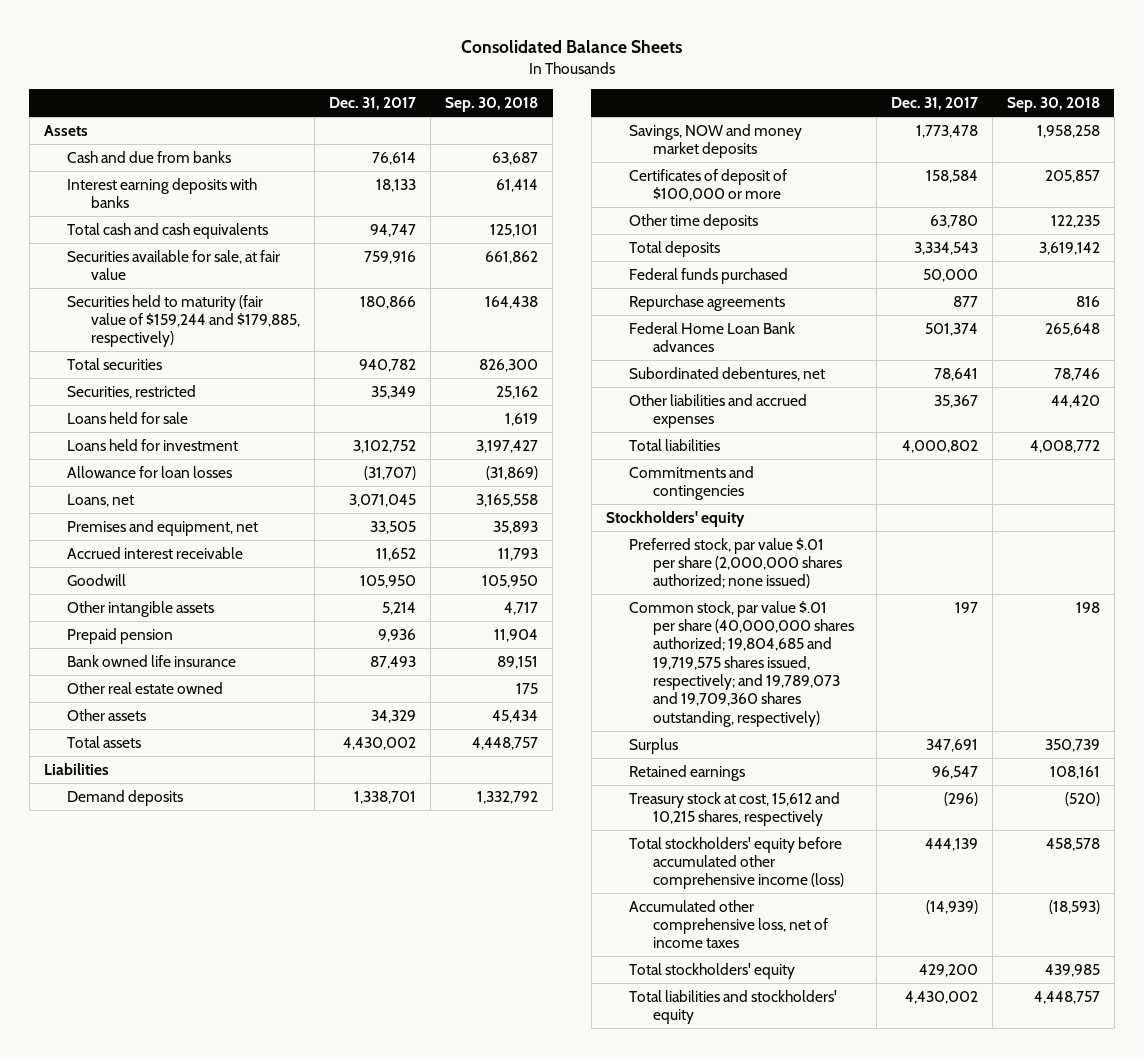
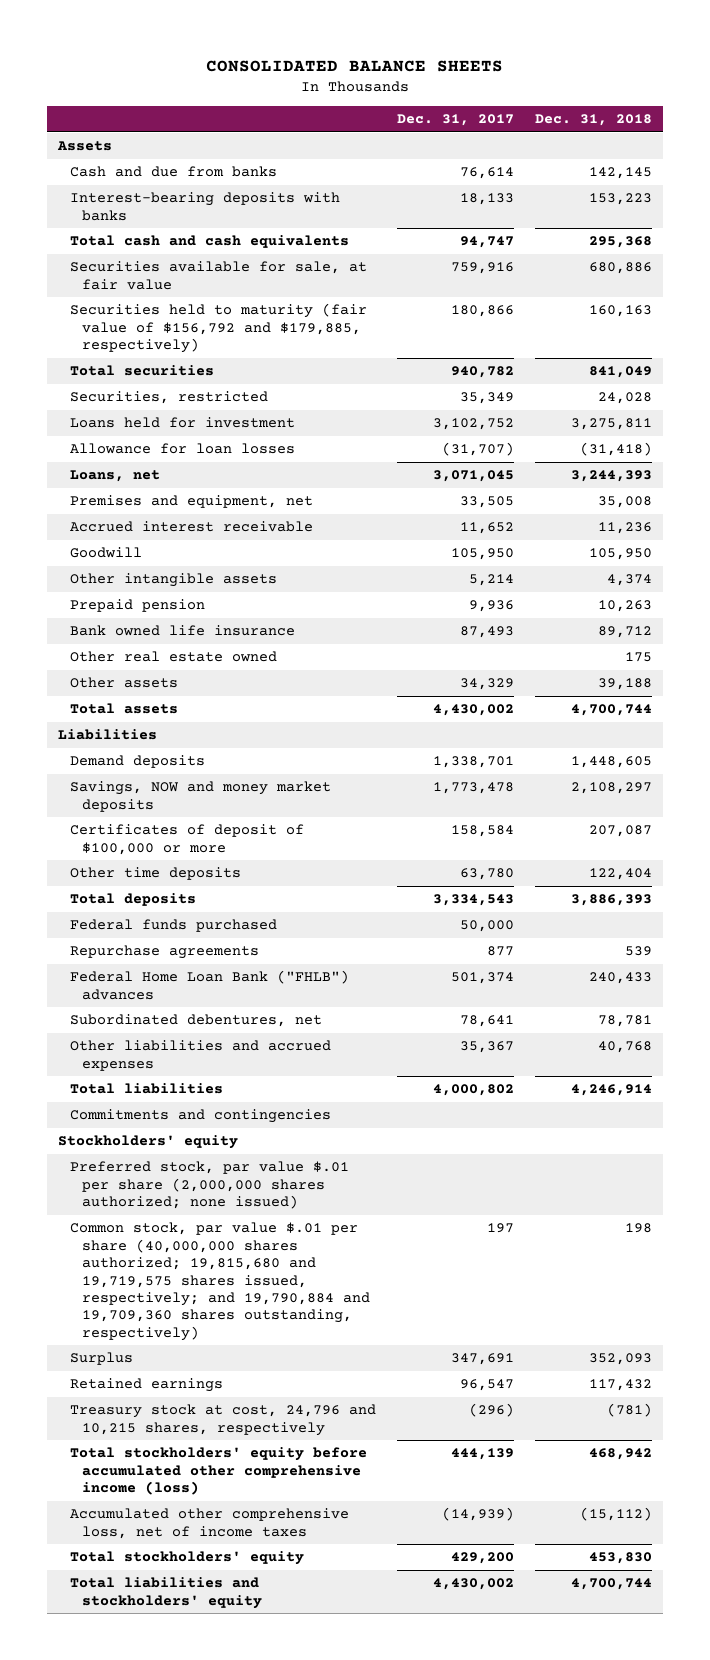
[460,40,682,54] Consolidated Balance Sheets -> [205,59,503,72] CONSOLIDATED BALANCE SHEETS
[445,97,539,113] Sep. 30, 2018 -> none
none -> [535,114,653,127] Dec. 31, 2018
[67,177,258,209] Interest earning deposits with banks -> [69,192,340,221] Interest-bearing deposits with banks
[67,294,300,348] Securities held to maturity (fair value of $159,244 and $179,885, respectively) -> [69,303,367,354] Securities held to maturity (fair value of $156,792 and $179,885, respectively)
[67,411,189,424] Loans held for sale -> none
[629,321,796,353] Federal Home Loan Bank advances -> [69,970,349,1000] Federal Home Loan Bank ("FHLB") advances
[629,600,854,727] Common stock, par value $.01 per share (40,000,000 shares authorized; 19,804,685 and 19,719,575 shares issued, respectively; and 19,789,073 and 19,709,360 shares outstanding, respectively) -> [69,1222,370,1341] Common stock, par value $.01 per share (40,000,000 shares authorized; 19,815,680 and 19,719,575 shares issued, respectively; and 19,790,884 and 19,709,360 shares outstanding, respectively)
[629,791,841,827] Treasury stock at cost, 15,612 and 10,215 shares, respectively -> [69,1404,376,1436] Treasury stock at cost, 24,796 and 10,215 shares, respectively

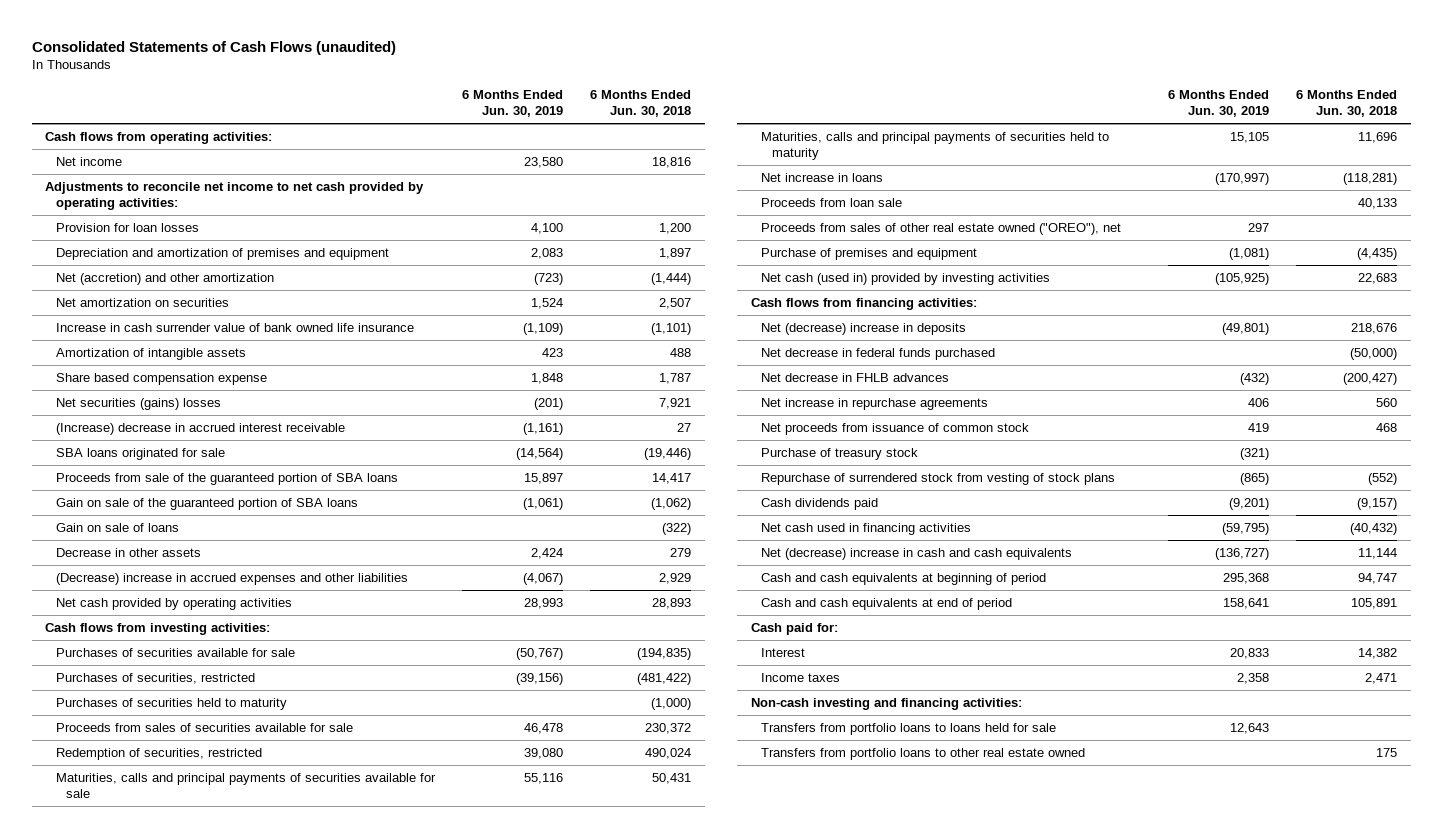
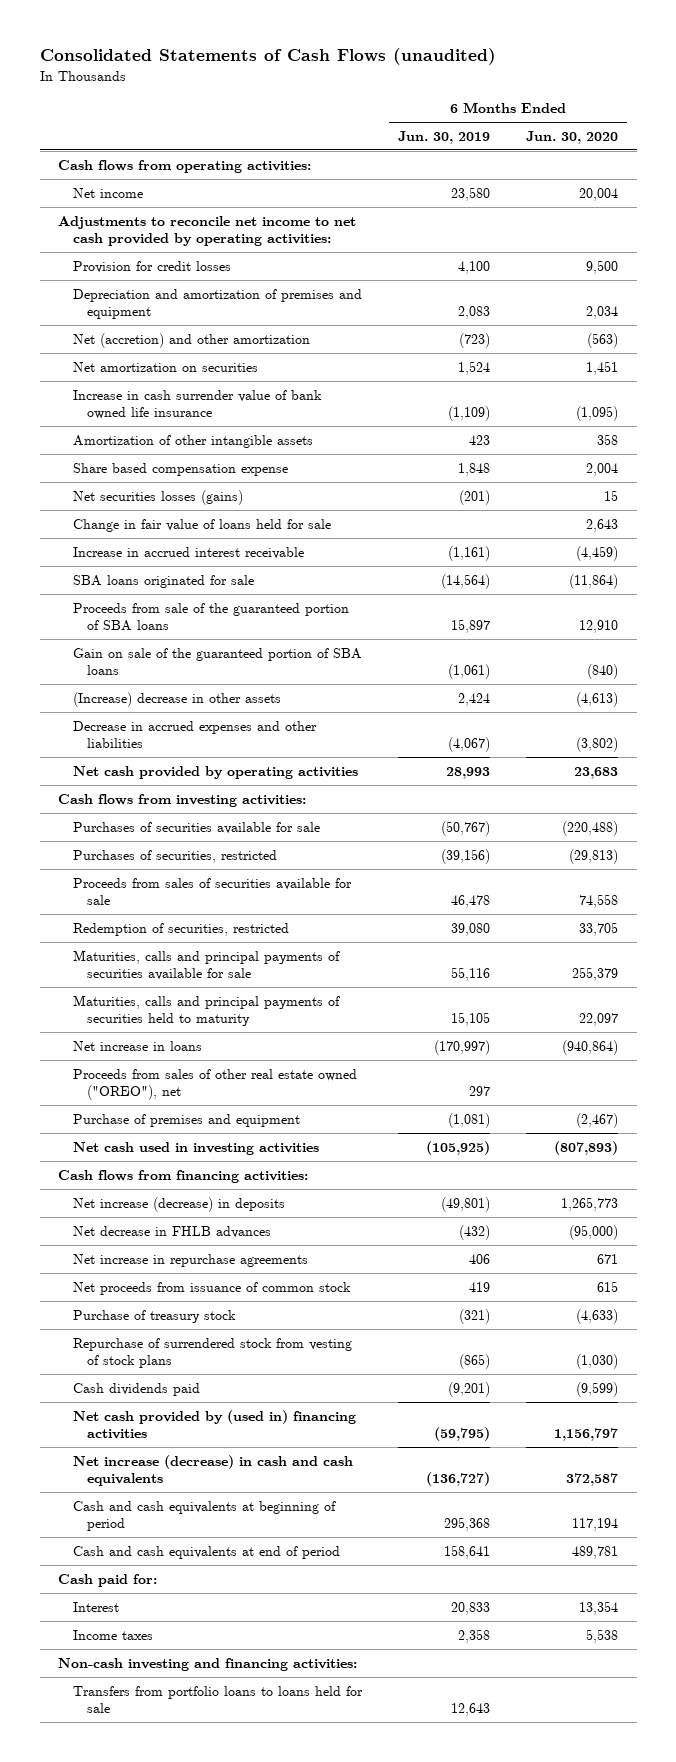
[590,90,692,118] 6 Months Ended Jun. 30, 2018 -> none
none -> [526,130,619,144] Jun. 30, 2020
[55,222,199,232] Provision for loan losses -> [72,260,231,273] Provision for credit losses
[55,347,246,360] Amortization of intangible assets -> [72,434,313,448] Amortization of other intangible assets
[55,397,221,410] Net securities (gains) losses -> [72,489,243,505] Net securities losses (gains)
none -> [72,518,331,532] Change in fair value of loans held for sale
[55,422,345,435] (Increase) decrease in accrued interest receivable -> [72,546,304,559] Increase in accrued interest receivable
[55,522,179,532] Gain on sale of loans -> none
[55,547,201,557] Decrease in other assets -> [72,691,281,707] (Increase) decrease in other assets
[55,572,408,585] (Decrease) increase in accrued expenses and other liabilities -> [72,720,317,748] Decrease in accrued expenses and other liabilities
[55,697,287,710] Purchases of securities held to maturity -> none
[761,197,903,207] Proceeds from loan sale -> none
[761,272,1051,285] Net cash (used in) provided by investing activities -> [72,1141,319,1155] Net cash used in investing activities
[761,347,996,360] Net decrease in federal funds purchased -> none
[761,322,967,335] Net (decrease) increase in deposits -> [72,1196,285,1212] Net increase (decrease) in deposits
[761,522,972,535] Net cash used in financing activities -> [72,1409,356,1439] Net cash provided by (used in) financing activities
[761,547,1073,560] Net (decrease) increase in cash and cash equivalents -> [72,1454,353,1486] Net increase (decrease) in cash and cash equivalents
[761,747,1086,760] Transfers from portfolio loans to other real estate owned -> none

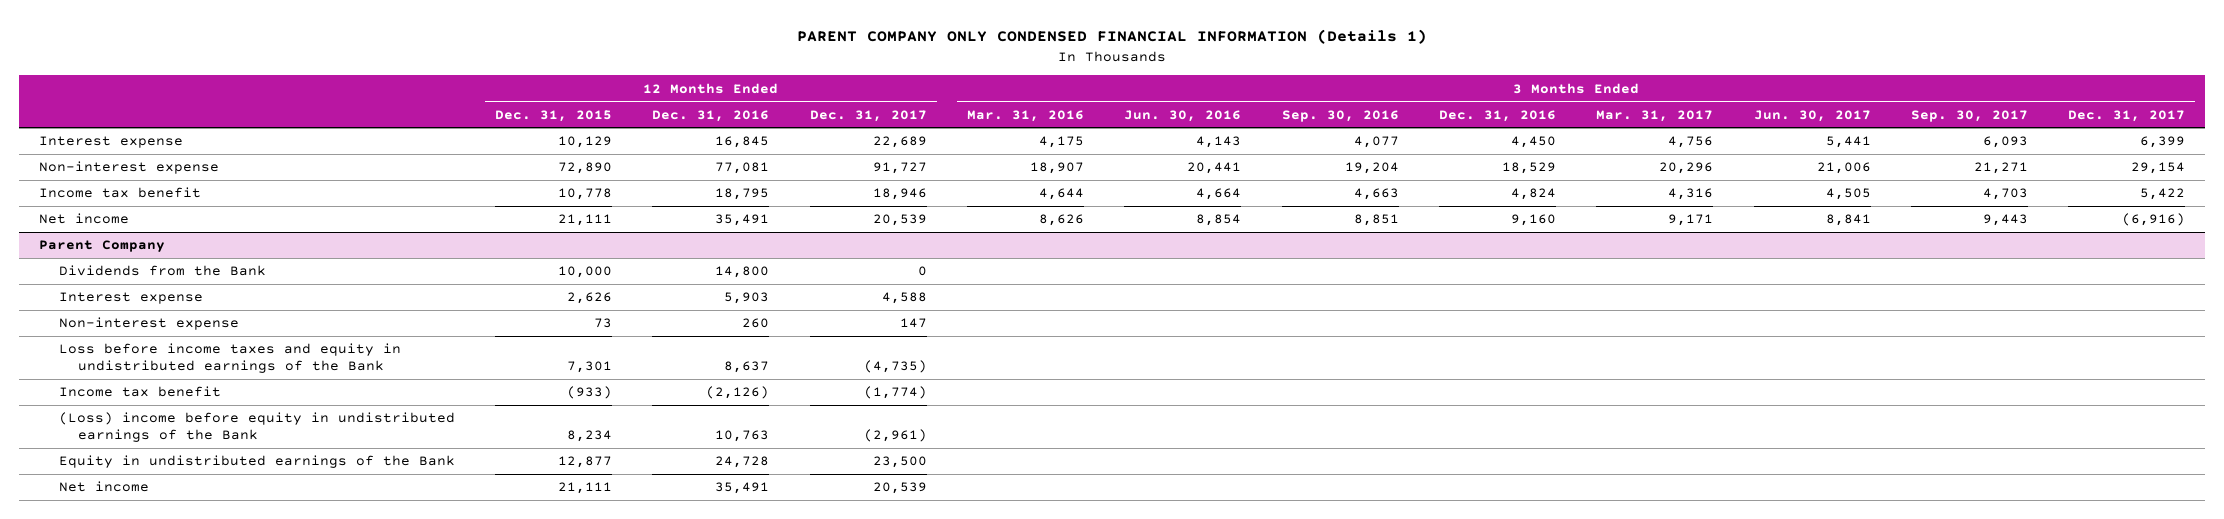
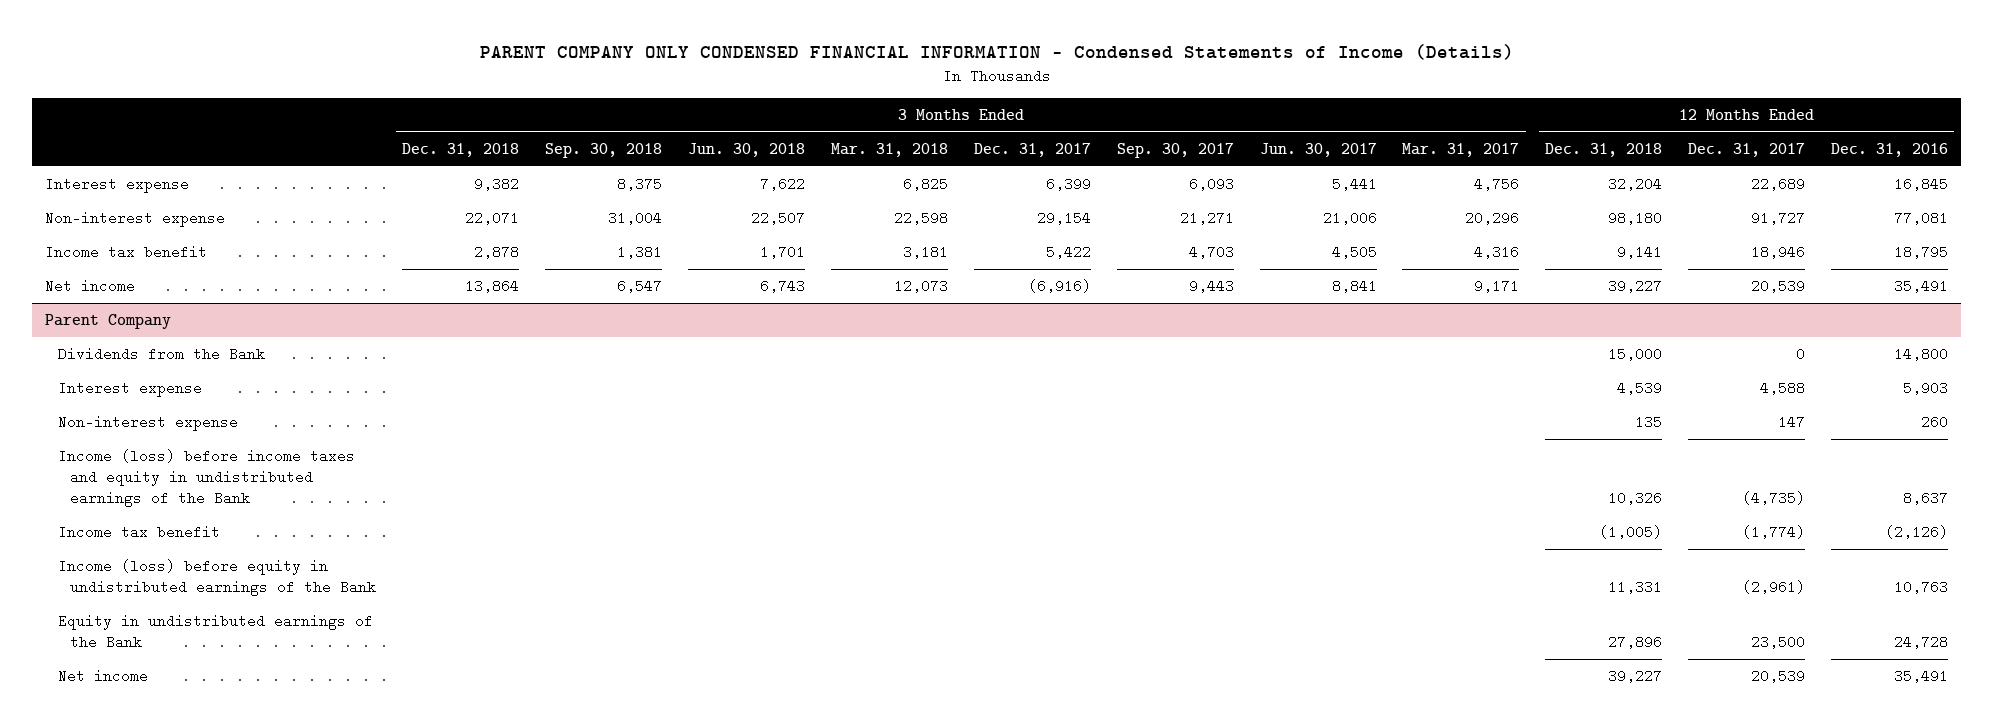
[797,29,1428,45] PARENT COMPANY ONLY CONDENSED FINANCIAL INFORMATION (Details 1) -> [479,44,1514,61] PARENT COMPANY ONLY CONDENSED FINANCIAL INFORMATION - Condensed Statements of Income (Details)
[494,109,612,122] Dec. 31, 2015 -> none
[966,109,1084,122] Mar. 31, 2016 -> none
[1124,109,1242,122] Jun. 30, 2016 -> none
[1281,109,1399,122] Sep. 30, 2016 -> none
[1438,109,1556,122] Dec. 31, 2016 -> none
none -> [402,142,520,157] Dec. 31, 2018
none -> [545,142,663,158] Sep. 30, 2018
none -> [688,142,806,157] Jun. 30, 2018
none -> [830,142,948,157] Mar. 31, 2018
none -> [1545,142,1663,157] Dec. 31, 2018
[58,343,401,374] Loss before income taxes and equity in undistributed earnings of the Bank -> [57,449,355,507] Income (loss) before income taxes and equity in undistributed earnings of the Bank
[58,412,455,443] (Loss) income before equity in undistributed earnings of the Bank -> [57,559,377,596] Income (loss) before equity in undistributed earnings of the Bank

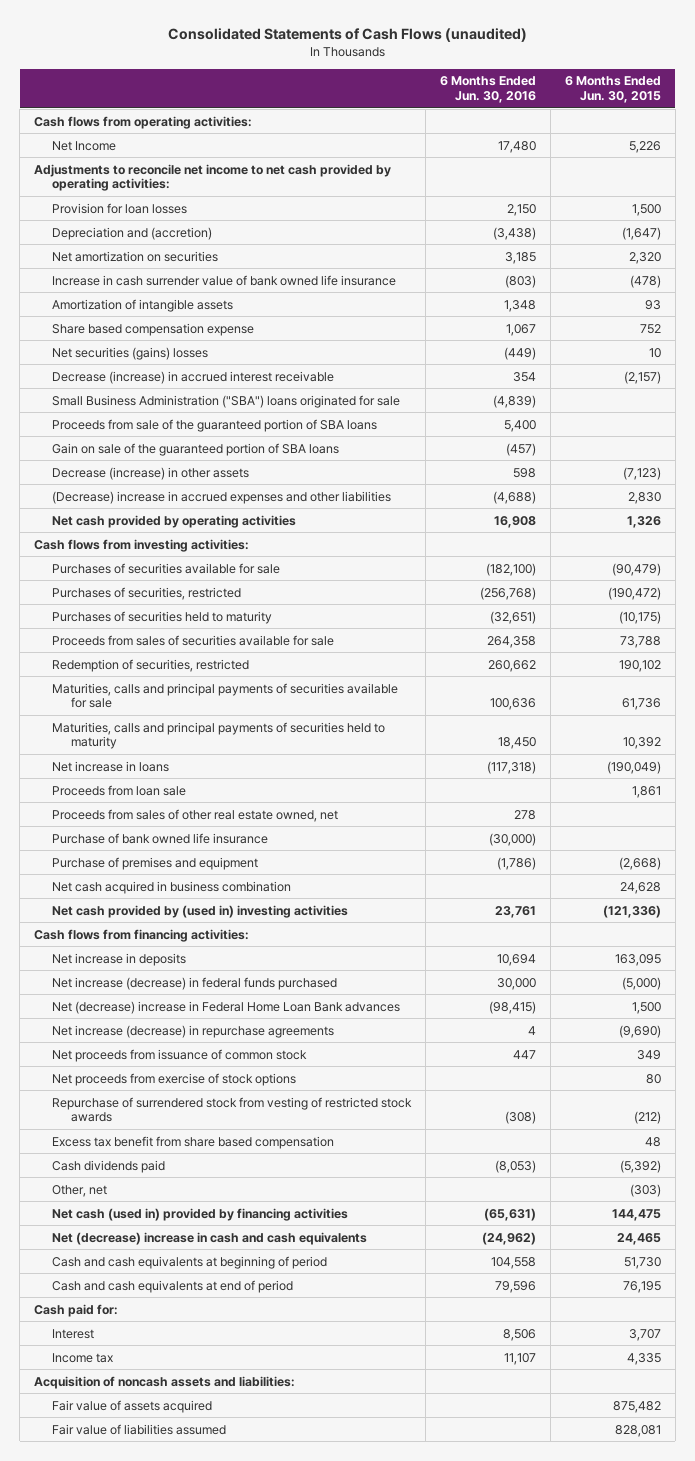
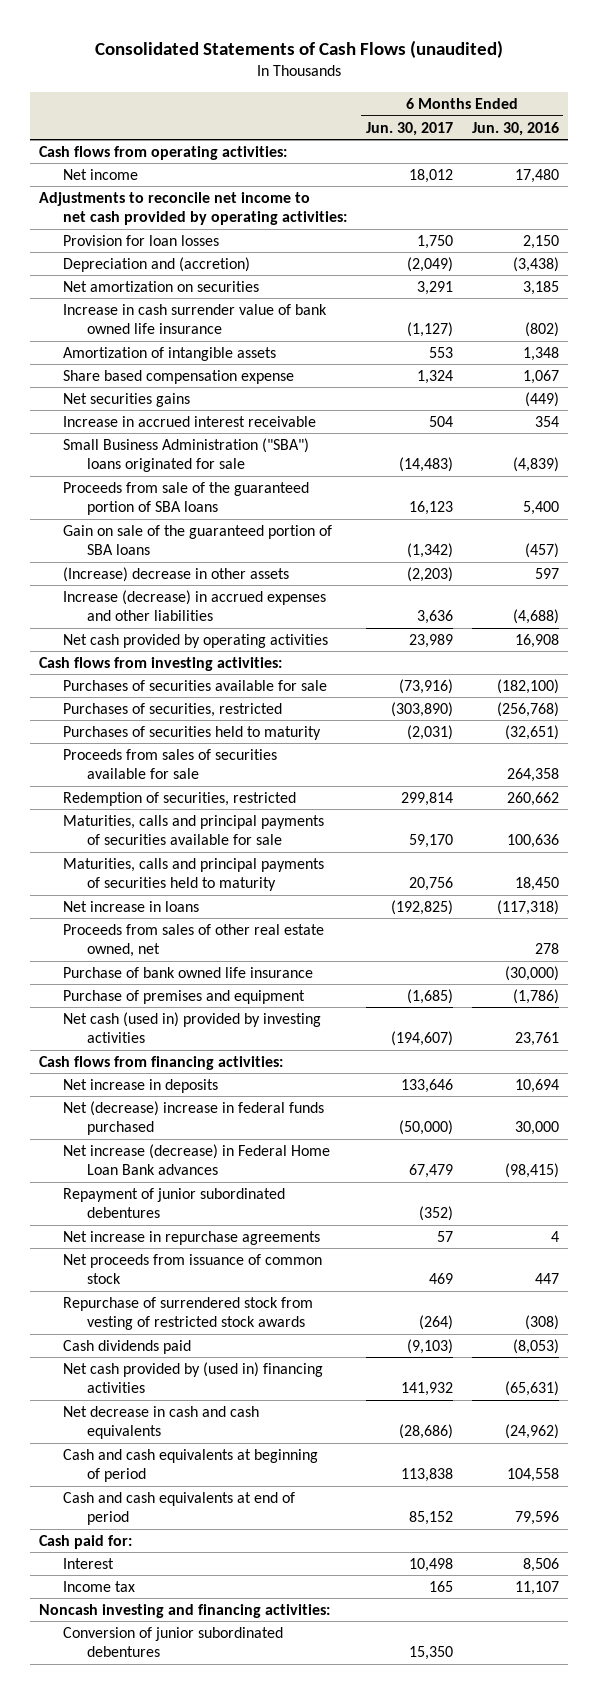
[564,76,661,103] 6 Months Ended Jun. 30, 2015 -> none
none -> [365,121,453,136] Jun. 30, 2017
[52,140,117,151] Net Income -> [63,168,139,180] Net income
[505,274,537,288] (803) -> [524,322,559,338] (802)
[52,346,209,360] Net securities (gains) losses -> [63,392,191,407] Net securities gains
[52,370,335,384] Decrease (increase) in accrued interest receivable -> [63,415,317,427] Increase in accrued interest receivable
[52,466,250,480] Decrease (increase) in other assets -> [63,566,290,582] (Increase) decrease in other assets
[513,467,537,478] 598 -> [534,567,559,579] 597
[52,490,392,504] (Decrease) increase in accrued expenses and other liabilities -> [63,589,327,622] Increase (decrease) in accrued expenses and other liabilities
[52,784,187,796] Proceeds from loan sale -> none
[52,880,292,894] Net cash acquired in business combination -> none
[52,904,349,918] Net cash provided by (used in) investing activities -> [63,1011,322,1044] Net cash (used in) provided by investing activities
[52,976,338,990] Net increase (decrease) in federal funds purchased -> [63,1100,325,1136] Net (decrease) increase in federal funds purchased
[52,1000,401,1014] Net (decrease) increase in Federal Home Loan Bank advances -> [63,1143,331,1176] Net increase (decrease) in Federal Home Loan Bank advances
none -> [63,1187,286,1219] Repayment of junior subordinated debentures
[52,1024,335,1038] Net increase (decrease) in repurchase agreements -> [63,1230,321,1245] Net increase in repurchase agreements
[52,1072,297,1086] Net proceeds from exercise of stock options -> none
[52,1135,335,1149] Excess tax benefit from share based compensation -> none
[52,1184,108,1197] Other, net -> none
[52,1207,349,1221] Net cash (used in) provided by financing activities -> [63,1361,324,1394] Net cash provided by (used in) financing activities
[52,1231,368,1245] Net (decrease) increase in cash and cash equivalents -> [63,1405,260,1440] Net decrease in cash and cash equivalents
[34,1375,296,1389] Acquisition of noncash assets and liabilities: -> none
[52,1399,213,1413] Fair value of assets acquired -> none
[52,1423,227,1435] Fair value of liabilities assumed -> none
none -> [39,1603,331,1618] Noncash investing and financing activities:
none -> [63,1626,284,1658] Conversion of junior subordinated debentures

